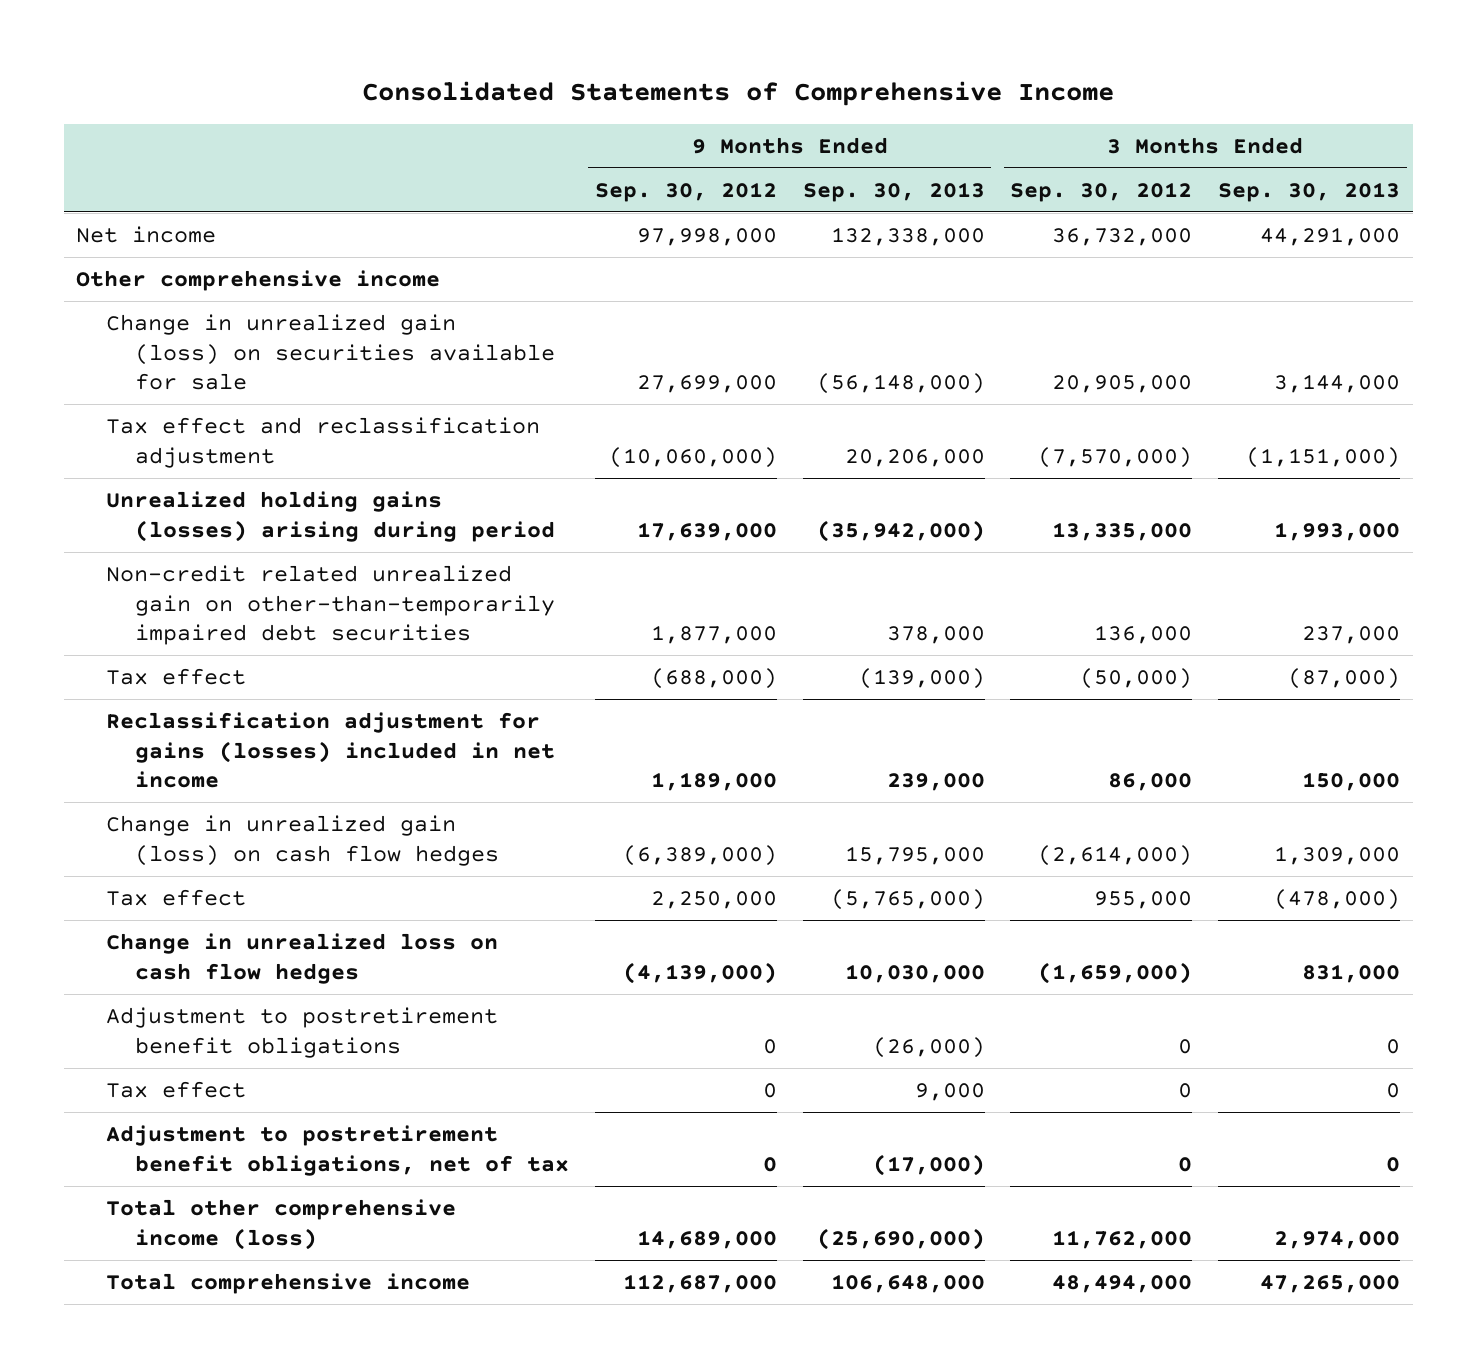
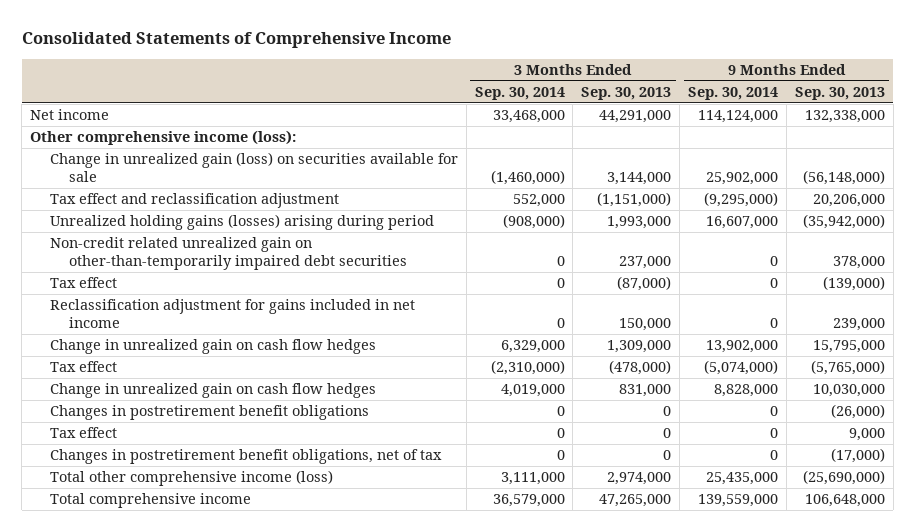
[594,181,777,202] Sep. 30, 2012 -> none
[1010,181,1193,202] Sep. 30, 2012 -> none
none -> [474,86,565,100] Sep. 30, 2014
none -> [688,86,779,100] Sep. 30, 2014
[76,269,441,291] Other comprehensive income -> [30,130,297,146] Other comprehensive income (loss):
[105,711,556,789] Reclassification adjustment for gains (losses) included in net income -> [49,299,415,329] Reclassification adjustment for gains included in net income
[105,814,500,866] Change in unrealized gain (loss) on cash flow hedges -> [49,339,376,355] Change in unrealized gain on cash flow hedges
[105,932,498,984] Change in unrealized loss on cash flow hedges -> [49,383,376,399] Change in unrealized gain on cash flow hedges
[105,1006,498,1058] Adjustment to postretirement benefit obligations -> [49,405,369,421] Changes in postretirement benefit obligations
[105,1124,570,1176] Adjustment to postretirement benefit obligations, net of tax -> [49,449,442,465] Changes in postretirement benefit obligations, net of tax

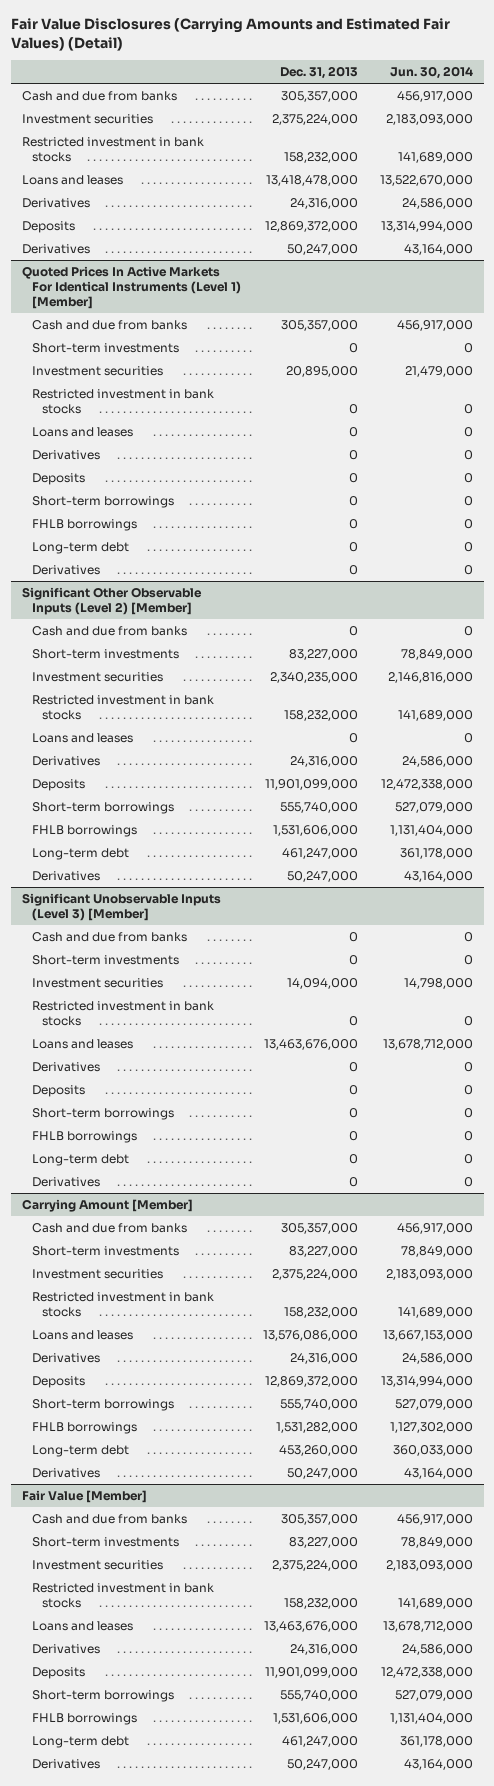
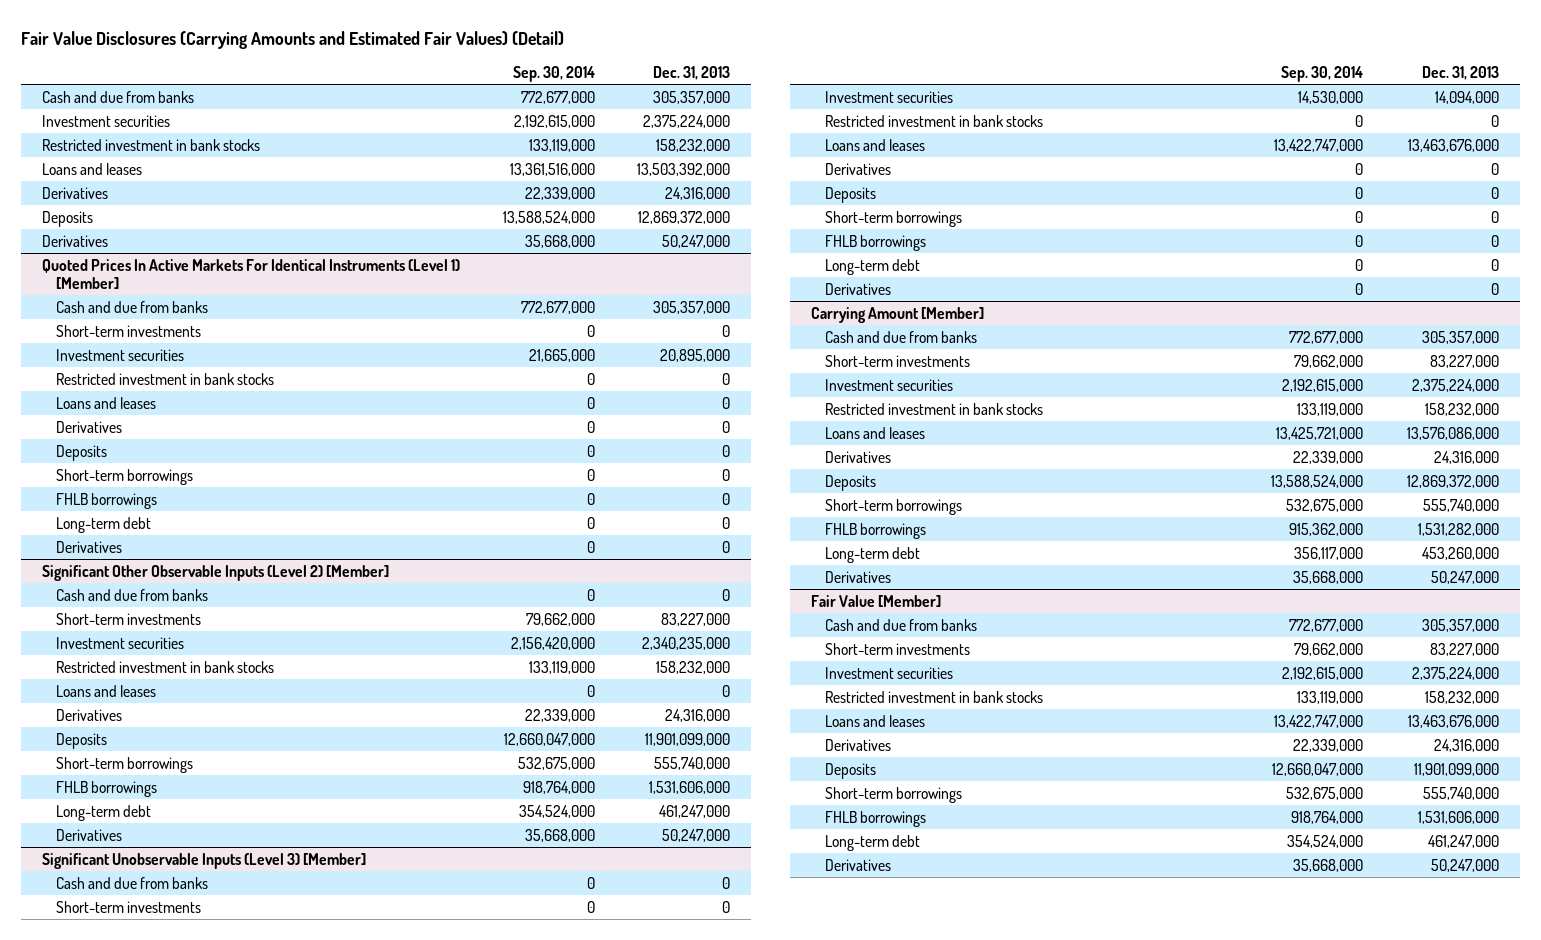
[389,66,473,80] Jun. 30, 2014 -> none
none -> [512,65,595,82] Sep. 30, 2014
[265,174,358,186] 13,418,478,000 -> [637,162,731,176] 13,503,392,000

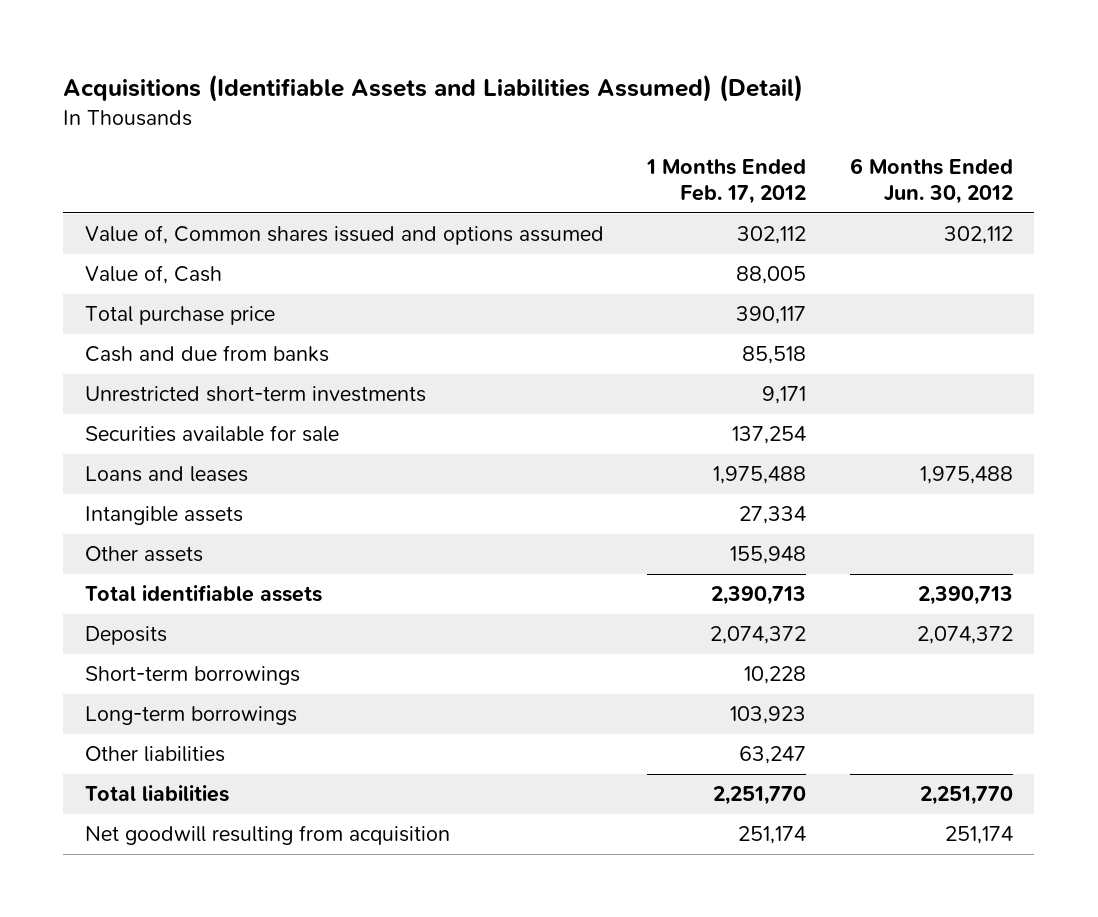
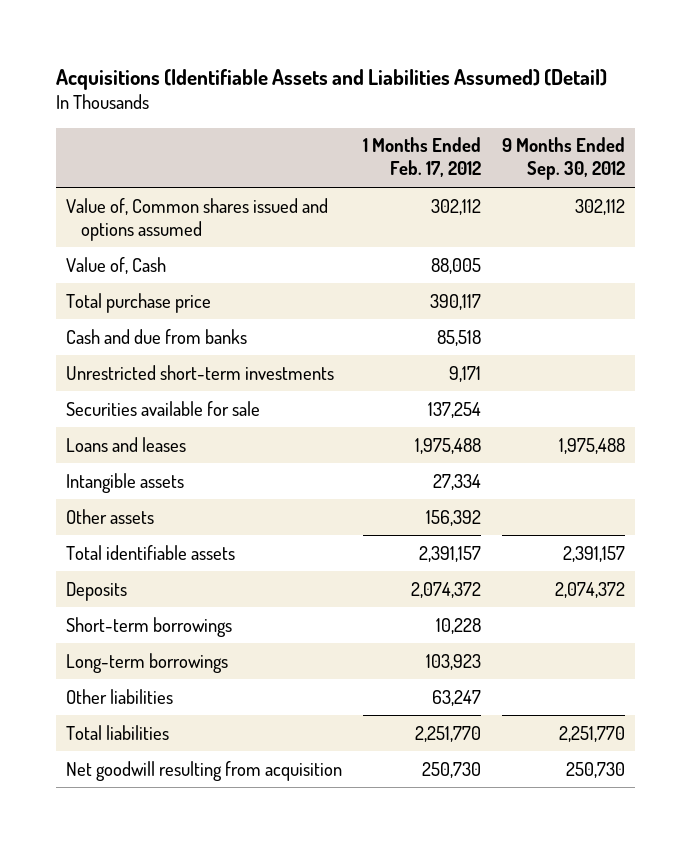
[849,157,1013,205] 6 Months Ended Jun. 30, 2012 -> none
none -> [501,137,625,181] 9 Months Ended Sep. 30, 2012
[730,546,807,565] 155,948 -> [425,509,481,526] 156,392
[711,586,807,606] 2,390,713 -> [418,545,481,562] 2,391,157
[738,826,807,845] 251,174 -> [421,761,481,778] 250,730

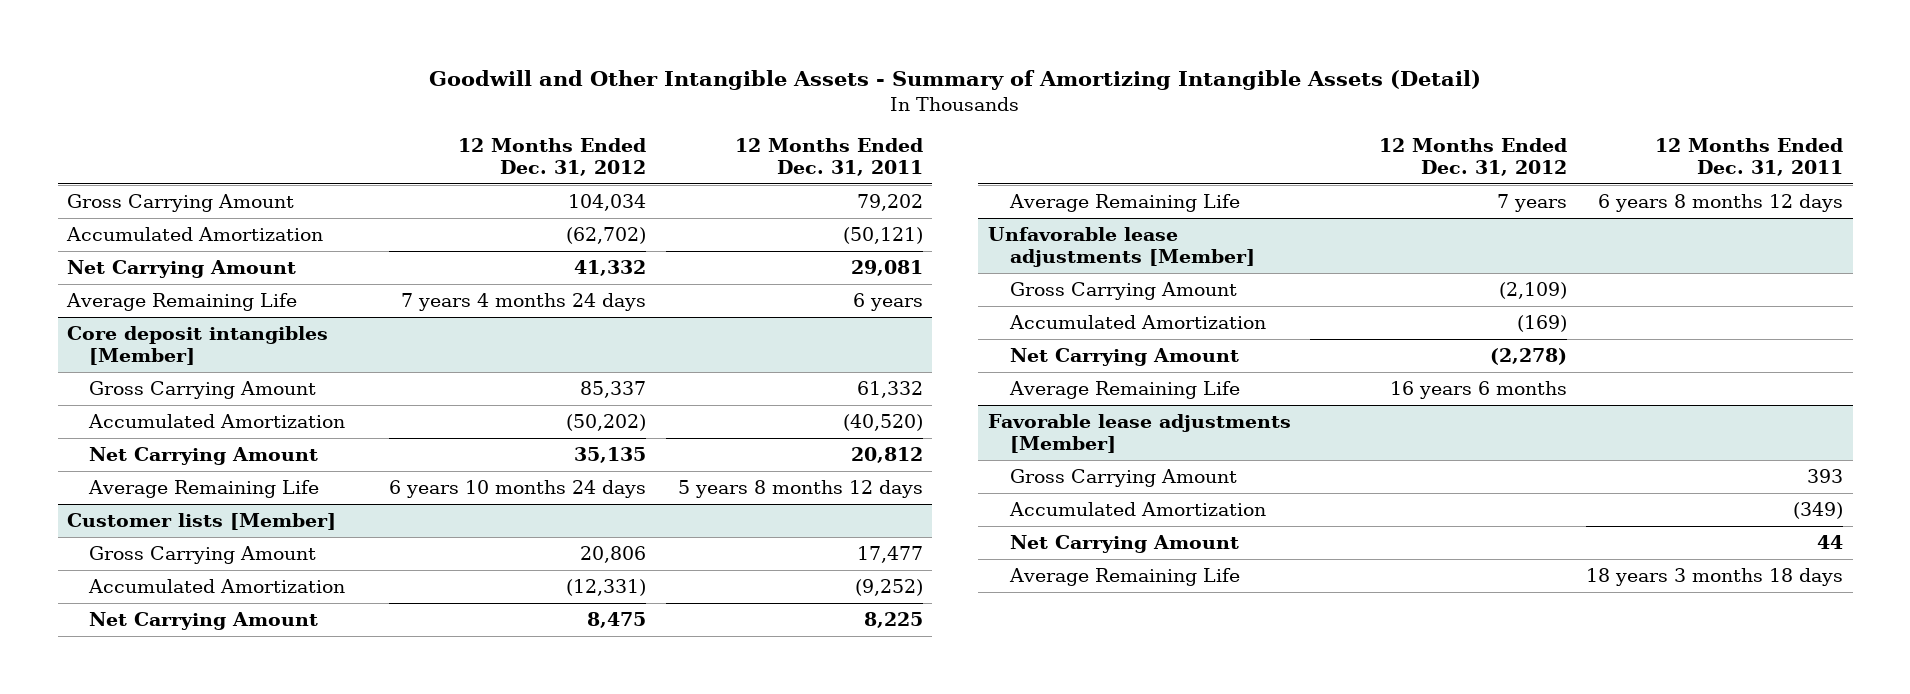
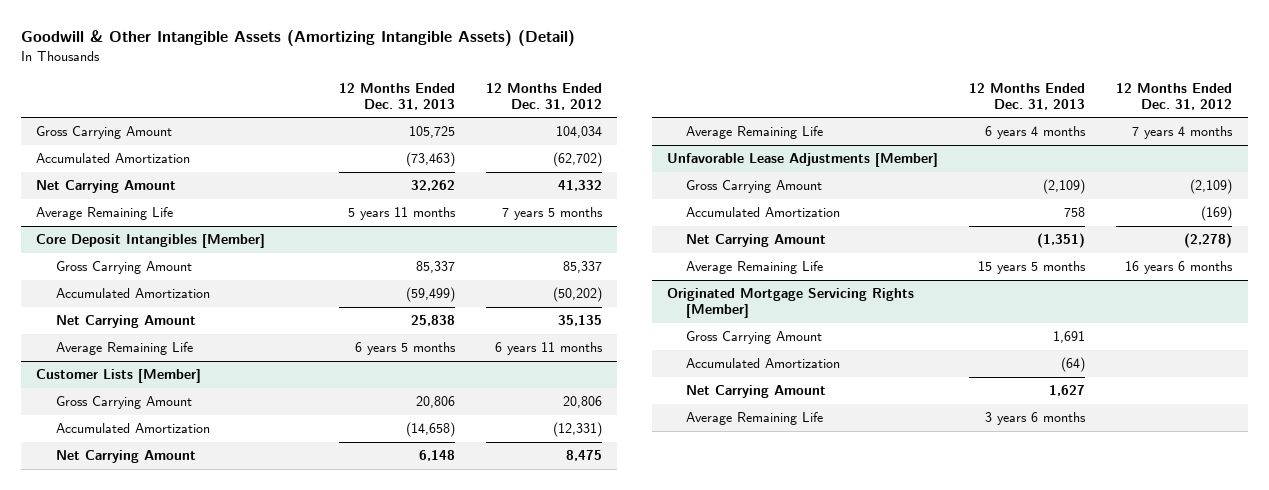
[429,70,1482,91] Goodwill and Other Intangible Assets - Summary of Amortizing Intangible Assets (Detail) -> [20,30,575,47] Goodwill & Other Intangible Assets (Amortizing Intangible Assets) (Detail)
[734,138,923,177] 12 Months Ended Dec. 31, 2011 -> none
none -> [338,82,455,110] 12 Months Ended Dec. 31, 2013
[401,293,647,312] 7 years 4 months 24 days -> [501,207,603,221] 7 years 5 months
[67,326,329,365] Core deposit intangibles [Member] -> [36,234,266,249] Core Deposit Intangibles [Member]
[389,480,647,499] 6 years 10 months 24 days -> [494,342,603,356] 6 years 11 months
[67,513,337,531] Customer lists [Member] -> [36,369,202,384] Customer Lists [Member]
[1496,194,1567,213] 7 years -> [1132,126,1234,140] 7 years 4 months
[987,227,1255,267] Unfavorable lease adjustments [Member] -> [667,153,939,168] Unfavorable Lease Adjustments [Member]
[987,414,1291,453] Favorable lease adjustments [Member] -> none
none -> [667,288,915,319] Originated Mortgage Servicing Rights [Member]

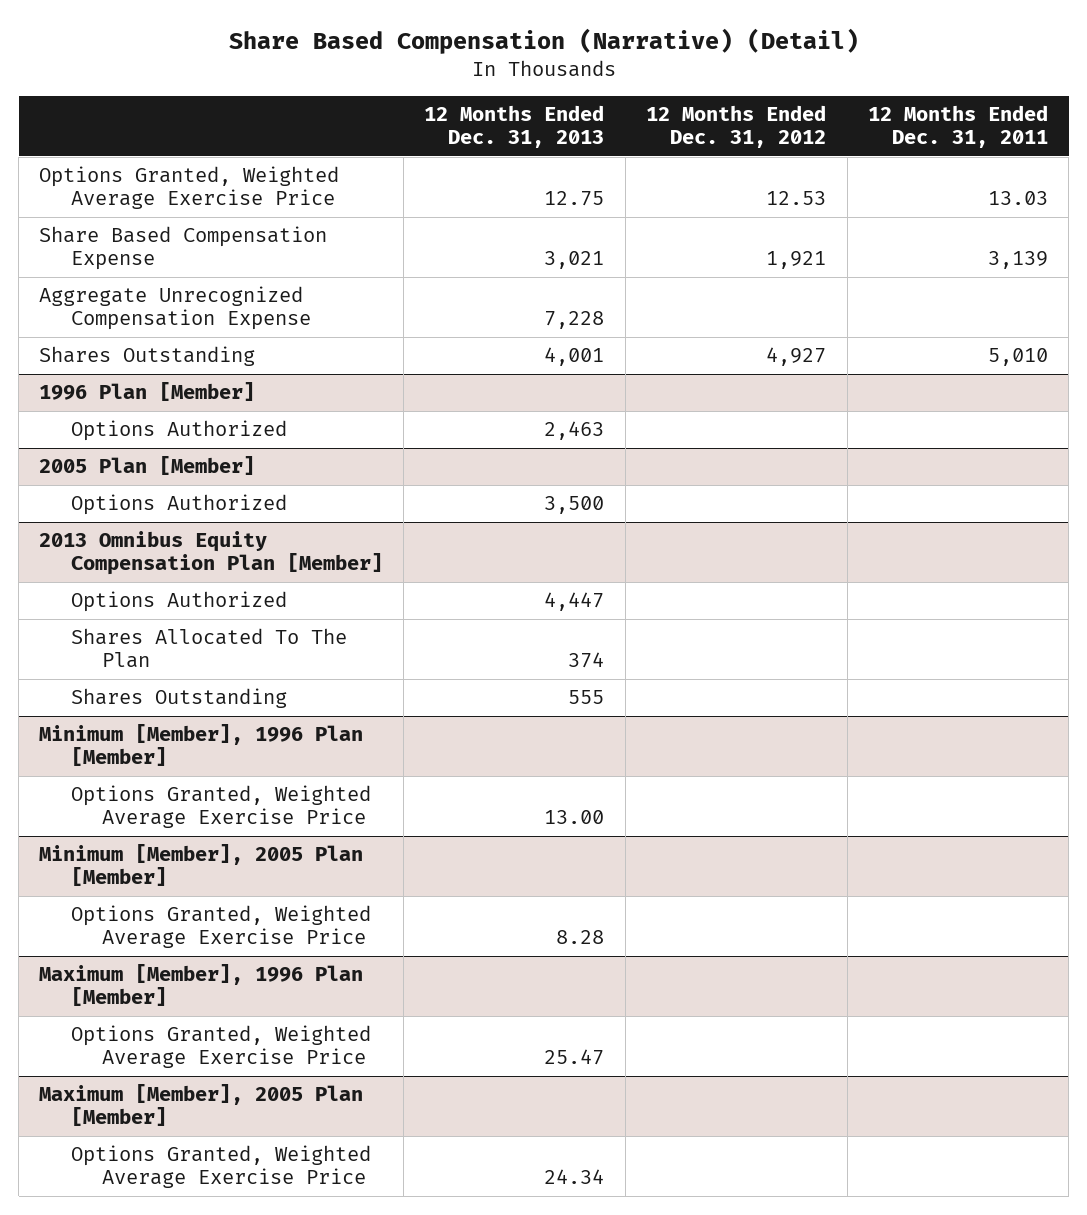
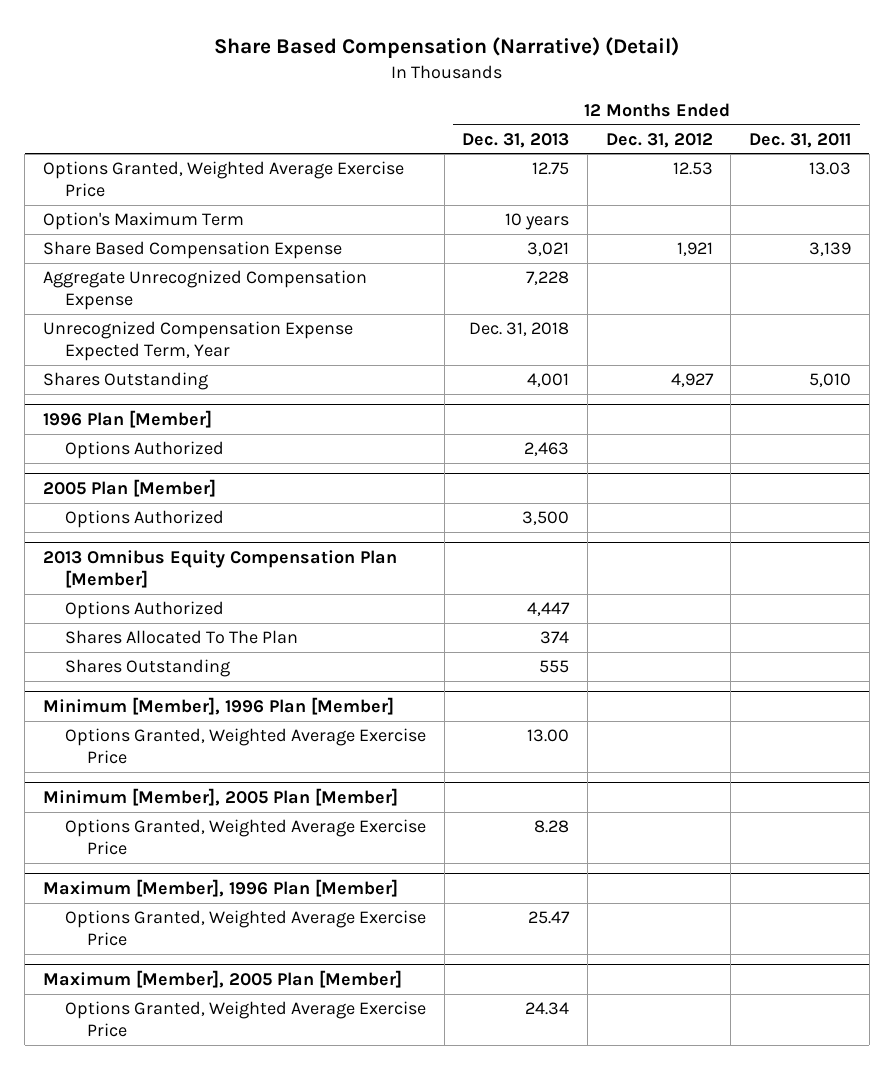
none -> [42,212,244,231] Option's Maximum Term
none -> [42,321,353,362] Unrecognized Compensation Expense Expected Term, Year

